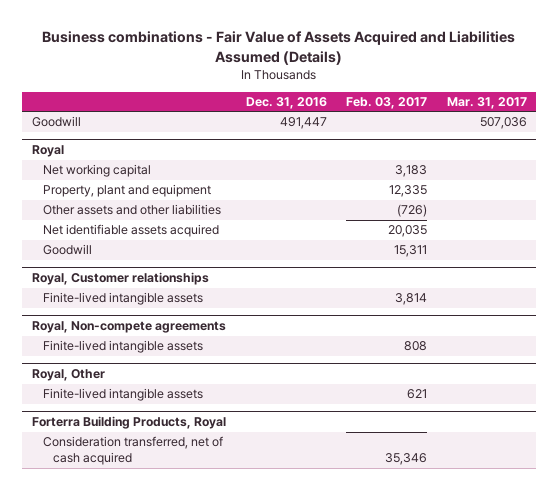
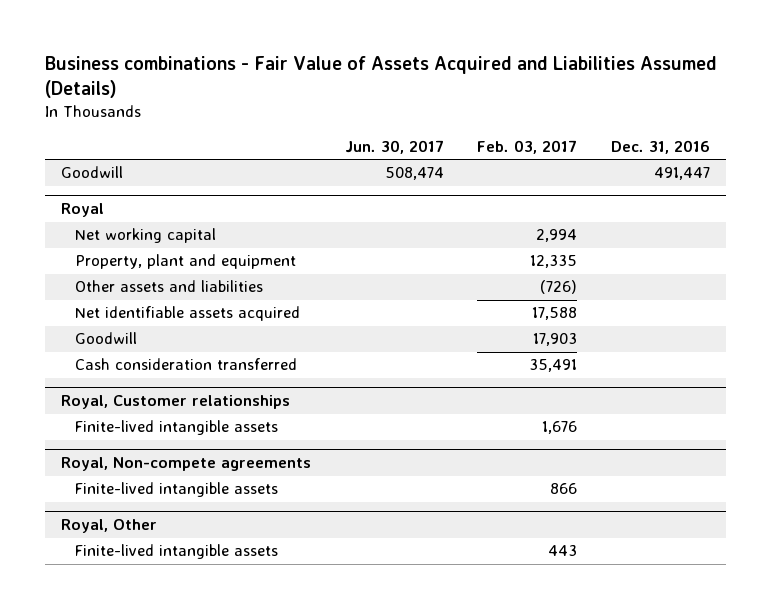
[446,97,527,110] Mar. 31, 2017 -> none
none -> [344,140,444,155] Jun. 30, 2017
[395,165,428,178] 3,183 -> [536,229,578,243] 2,994
[42,204,221,216] Other assets and other liabilities -> [74,280,263,293] Other assets and liabilities
[388,225,428,238] 20,035 -> [532,307,578,321] 17,588
[394,245,428,258] 15,311 -> [533,333,578,347] 17,903
none -> [74,358,297,371] Cash consideration transferred
[395,293,428,306] 3,814 -> [542,421,578,435] 1,676
[404,341,428,352] 808 -> [550,483,578,495] 866
[32,416,227,430] Forterra Building Products, Royal -> none
[42,436,223,466] Consideration transferred, net of cash acquired -> none
[407,389,428,400] 621 -> [548,545,578,557] 443

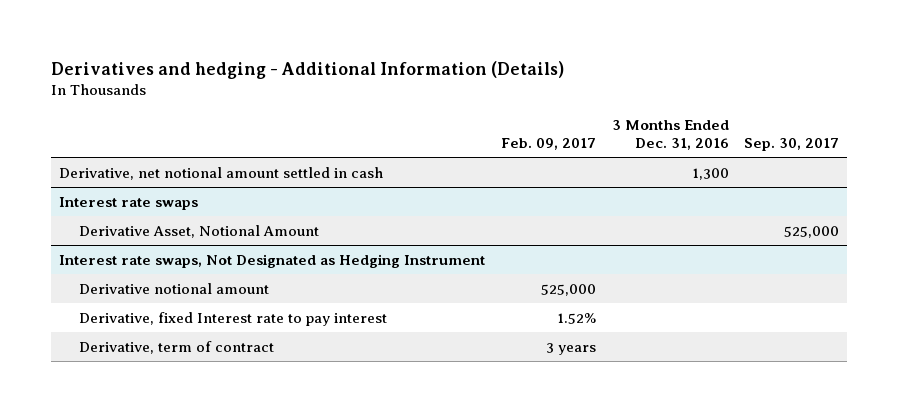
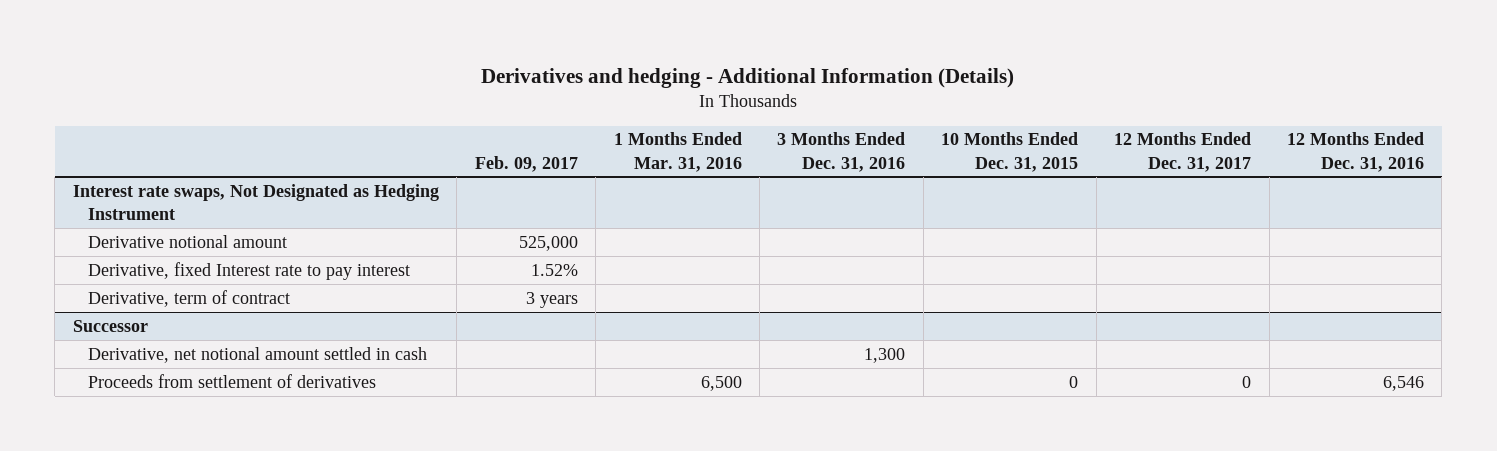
[744,137,840,151] Sep. 30, 2017 -> none
none -> [613,132,742,172] 1 Months Ended Mar. 31, 2016
none -> [941,132,1079,172] 10 Months Ended Dec. 31, 2015
none -> [1114,132,1252,172] 12 Months Ended Dec. 31, 2017
none -> [1286,132,1424,172] 12 Months Ended Dec. 31, 2016
[59,166,384,180] Derivative, net notional amount settled in cash -> none
[59,196,199,210] Interest rate swaps -> none
[78,224,319,238] Derivative Asset, Notional Amount -> none
none -> [72,319,148,332] Successor
none -> [88,346,428,363] Derivative, net notional amount settled in cash
none -> [88,373,377,388] Proceeds from settlement of derivatives

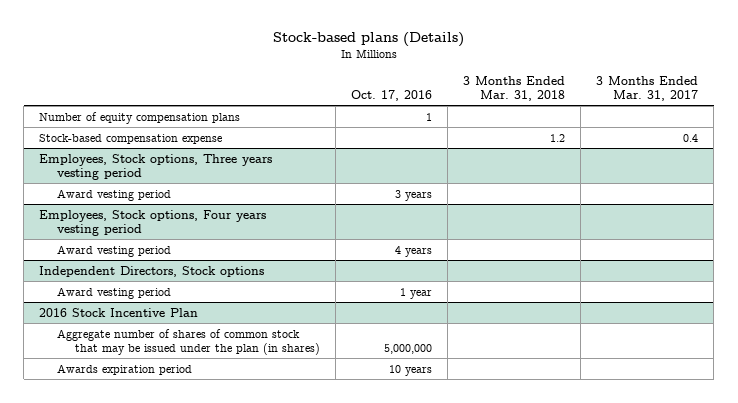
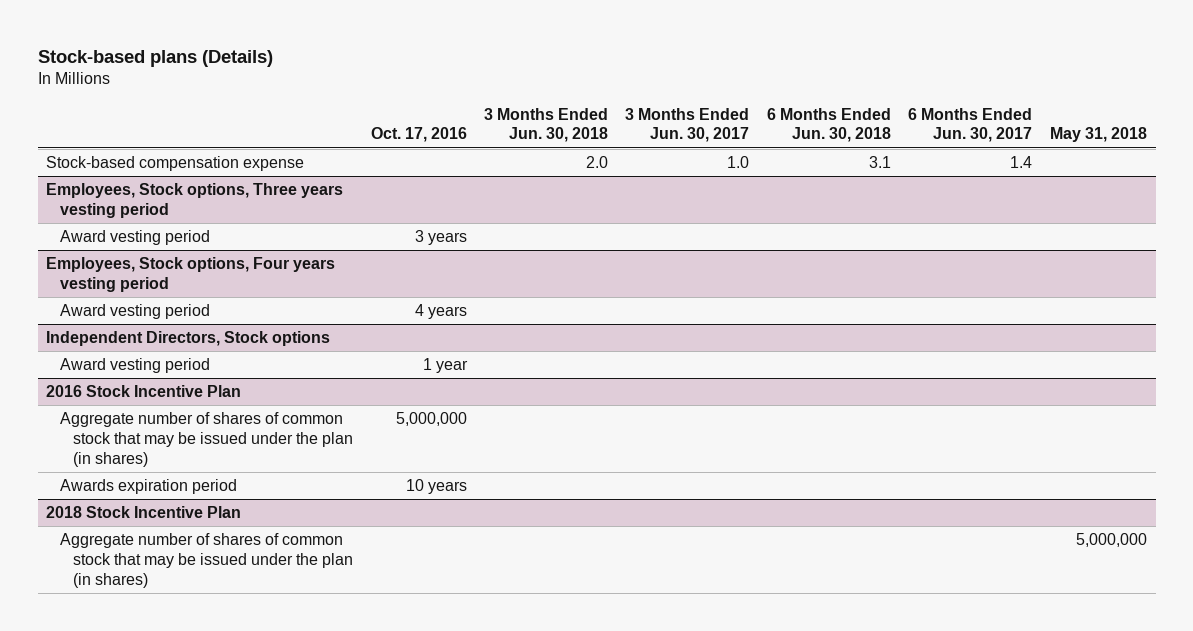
[463,75,566,101] 3 Months Ended Mar. 31, 2018 -> none
[596,75,699,101] 3 Months Ended Mar. 31, 2017 -> none
none -> [484,107,609,143] 3 Months Ended Jun. 30, 2018
none -> [625,107,750,143] 3 Months Ended Jun. 30, 2017
none -> [766,107,891,143] 6 Months Ended Jun. 30, 2018
none -> [908,107,1033,143] 6 Months Ended Jun. 30, 2017
none -> [1049,127,1147,143] May 31, 2018
[39,111,241,124] Number of equity compensation plans -> none
none -> [46,506,242,519] 2018 Stock Incentive Plan
none -> [59,533,354,588] Aggregate number of shares of common stock that may be issued under the plan (in shares)

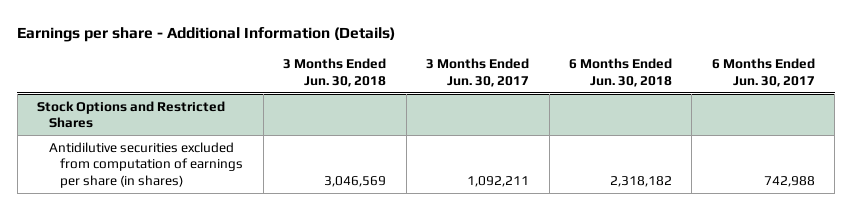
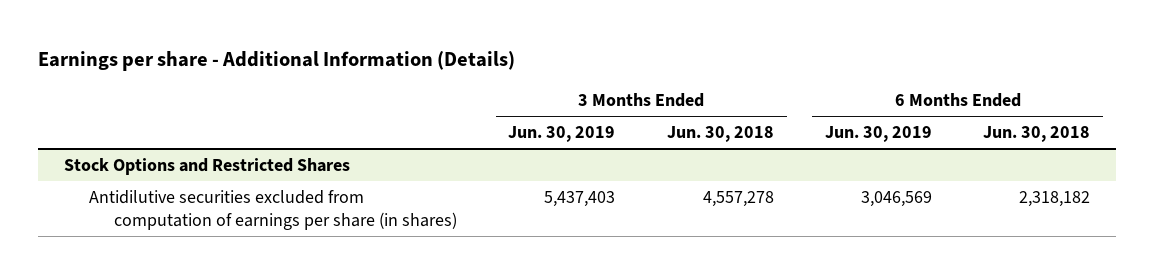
[426,58,530,88] 3 Months Ended Jun. 30, 2017 -> none
[711,58,815,88] 6 Months Ended Jun. 30, 2017 -> none
none -> [508,126,616,143] Jun. 30, 2019
none -> [824,126,932,143] Jun. 30, 2019
[324,176,387,188] 3,046,569 -> [702,190,774,207] 4,557,278

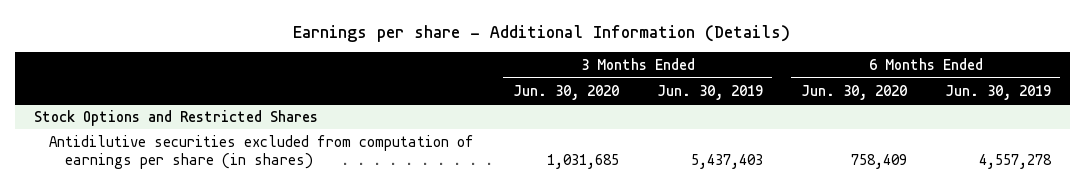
[666,126,774,143] Jun. 30, 2018 -> none
[983,126,1091,143] Jun. 30, 2018 -> none
none -> [512,84,619,100] Jun. 30, 2020
none -> [800,84,907,100] Jun. 30, 2020
[860,190,932,207] 3,046,569 -> [978,154,1052,170] 4,557,278

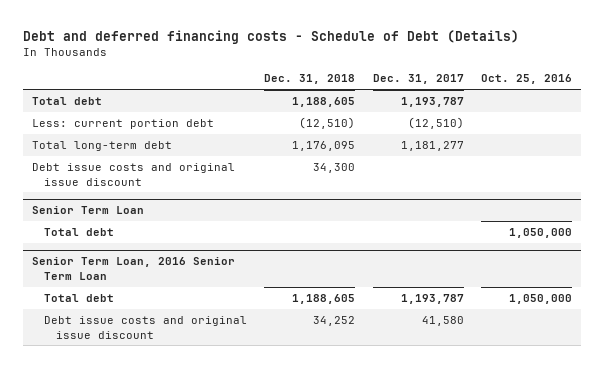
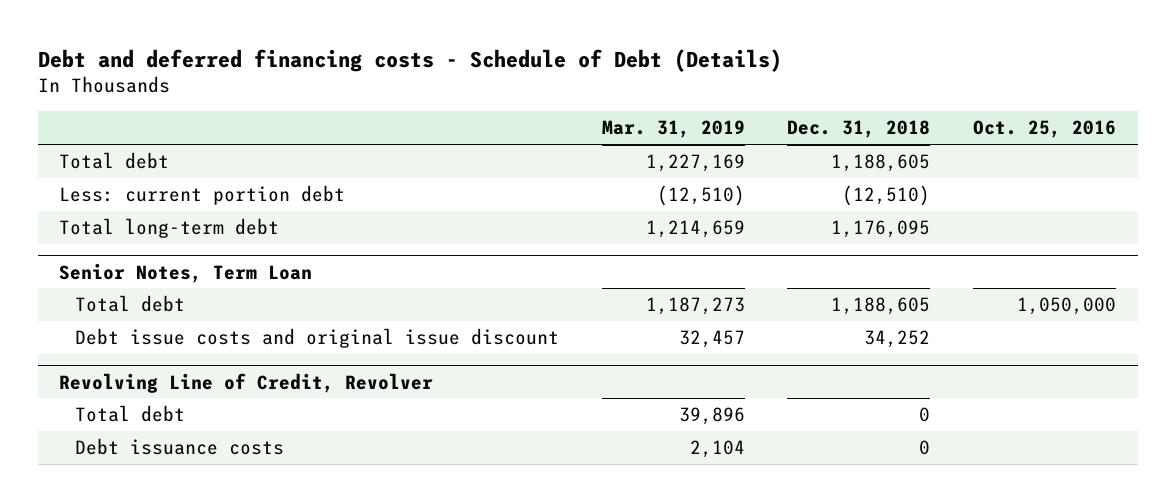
[372,74,464,85] Dec. 31, 2017 -> none
none -> [601,120,745,139] Mar. 31, 2019
[32,163,236,186] Debt issue costs and original issue discount -> none
[44,228,115,237] Total debt -> none
[32,257,236,280] Senior Term Loan, 2016 Senior Term Loan -> none
[32,206,145,215] Senior Term Loan -> [58,262,312,283] Senior Notes, Term Loan
none -> [58,372,433,393] Revolving Line of Credit, Revolver
none -> [74,405,185,423] Total debt
none -> [74,438,284,456] Debt issuance costs

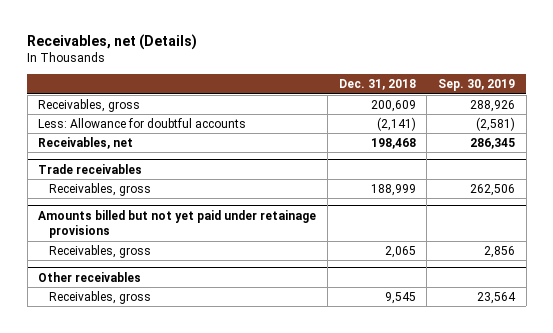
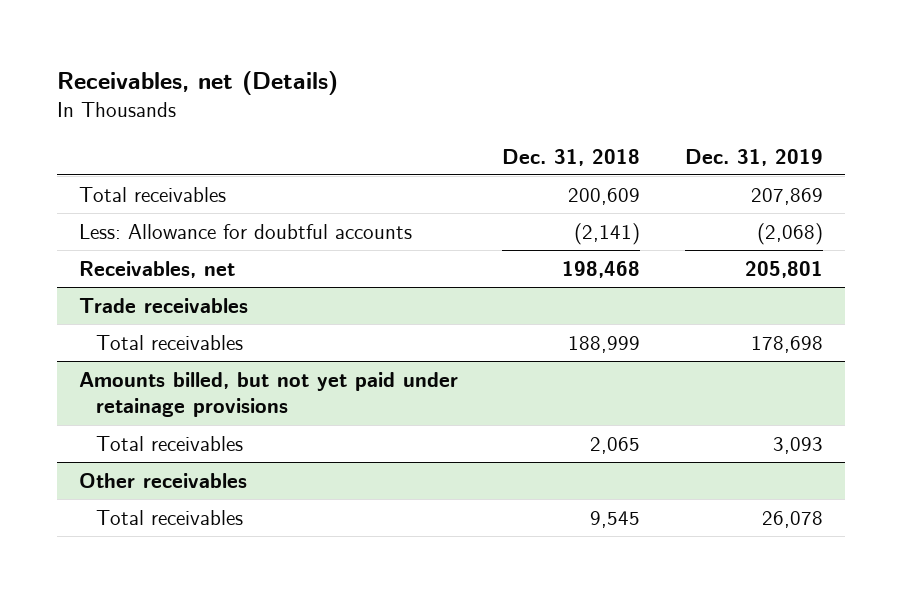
[437,79,515,92] Sep. 30, 2019 -> none
none -> [684,148,823,166] Dec. 31, 2019
[38,98,141,112] Receivables, gross -> [79,186,227,202] Total receivables
[48,182,151,196] Receivables, gross -> [96,334,244,350] Total receivables
[38,209,317,239] Amounts billed but not yet paid under retainage provisions -> [79,371,459,418] Amounts billed, but not yet paid under retainage provisions
[48,244,151,258] Receivables, gross -> [96,435,244,451] Total receivables
[48,290,151,304] Receivables, gross -> [96,509,244,525] Total receivables

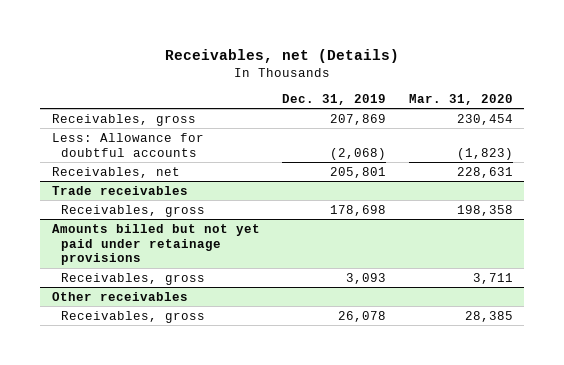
[502,148,641,166] Dec. 31, 2018 -> none
none -> [408,93,513,105] Mar. 31, 2020
[79,186,227,202] Total receivables -> [51,113,196,126] Receivables, gross
[96,334,244,350] Total receivables -> [61,204,206,217] Receivables, gross
[79,371,459,418] Amounts billed, but not yet paid under retainage provisions -> [51,223,260,266] Amounts billed but not yet paid under retainage provisions
[96,435,244,451] Total receivables -> [61,272,206,285] Receivables, gross
[96,509,244,525] Total receivables -> [61,310,206,323] Receivables, gross

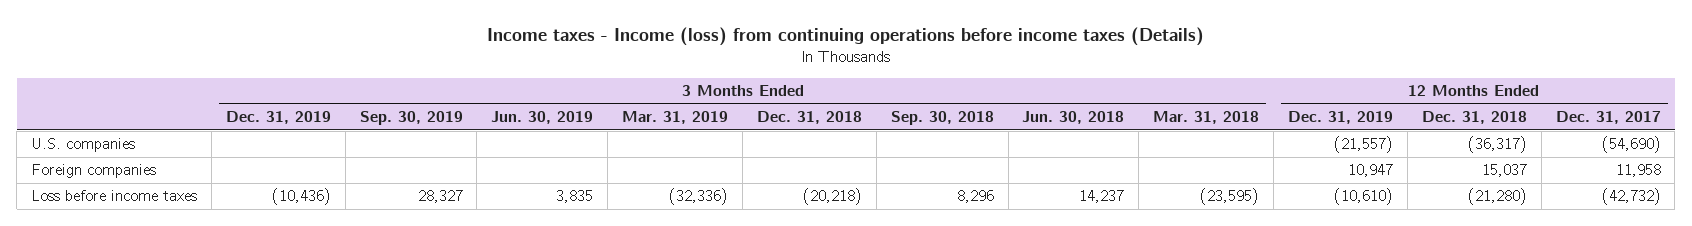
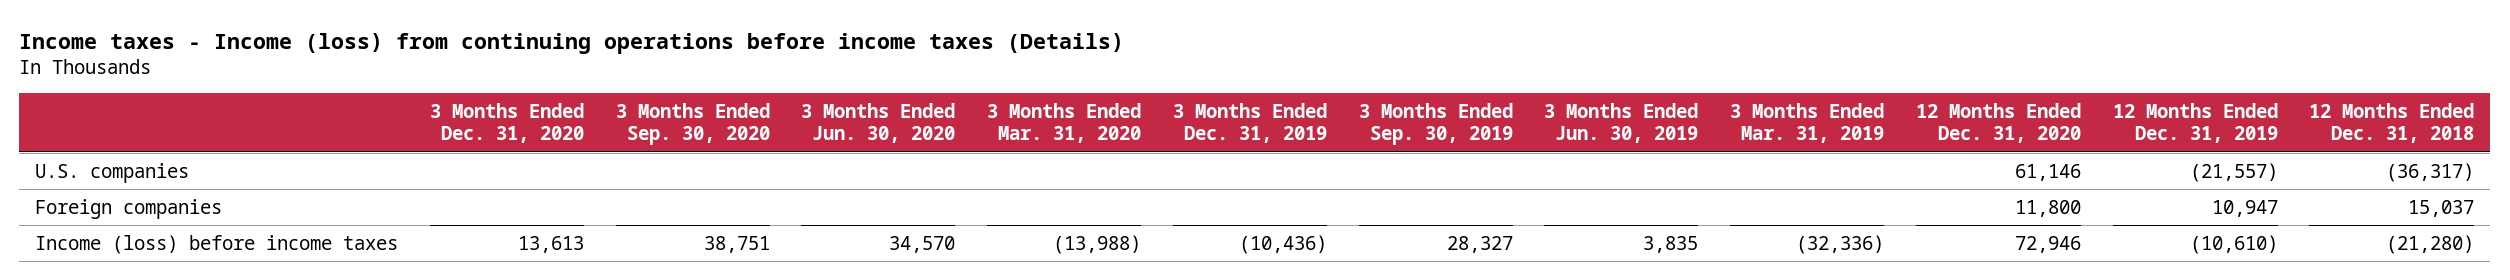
[756,111,862,125] Dec. 31, 2018 -> none
[890,111,994,126] Sep. 30, 2018 -> none
[1022,111,1125,125] Jun. 30, 2018 -> none
[1153,111,1260,125] Mar. 31, 2018 -> none
[1555,111,1661,125] Dec. 31, 2017 -> none
none -> [429,102,584,144] 3 Months Ended Dec. 31, 2020
none -> [615,102,770,146] 3 Months Ended Sep. 30, 2020
none -> [801,102,956,144] 3 Months Ended Jun. 30, 2020
none -> [987,102,1142,144] 3 Months Ended Mar. 31, 2020
none -> [1915,102,2081,144] 12 Months Ended Dec. 31, 2020
[31,190,198,202] Loss before income taxes -> [35,235,399,255] Income (loss) before income taxes

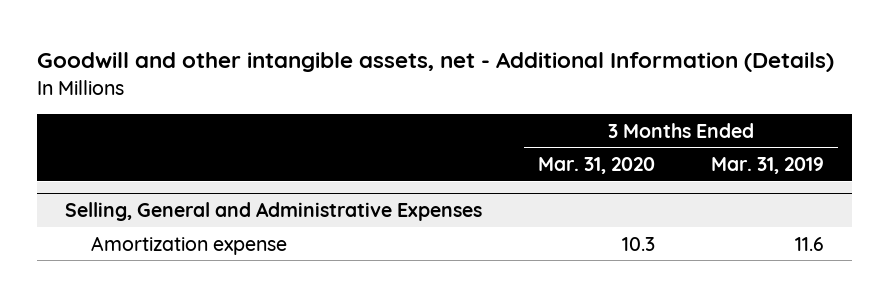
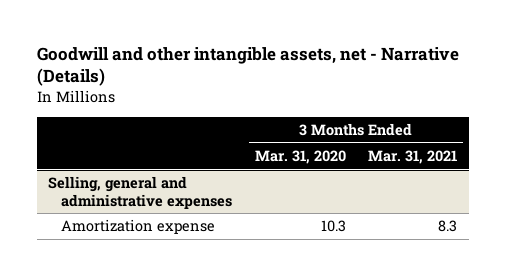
[37,51,835,72] Goodwill and other intangible assets, net - Additional Information (Details) -> [36,46,459,87] Goodwill and other intangible assets, net - Narrative (Details)
[711,156,825,174] Mar. 31, 2019 -> none
none -> [368,149,458,164] Mar. 31, 2021
[65,202,483,222] Selling, General and Administrative Expenses -> [48,176,232,209] Selling, general and administrative expenses

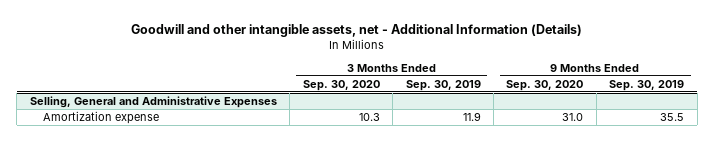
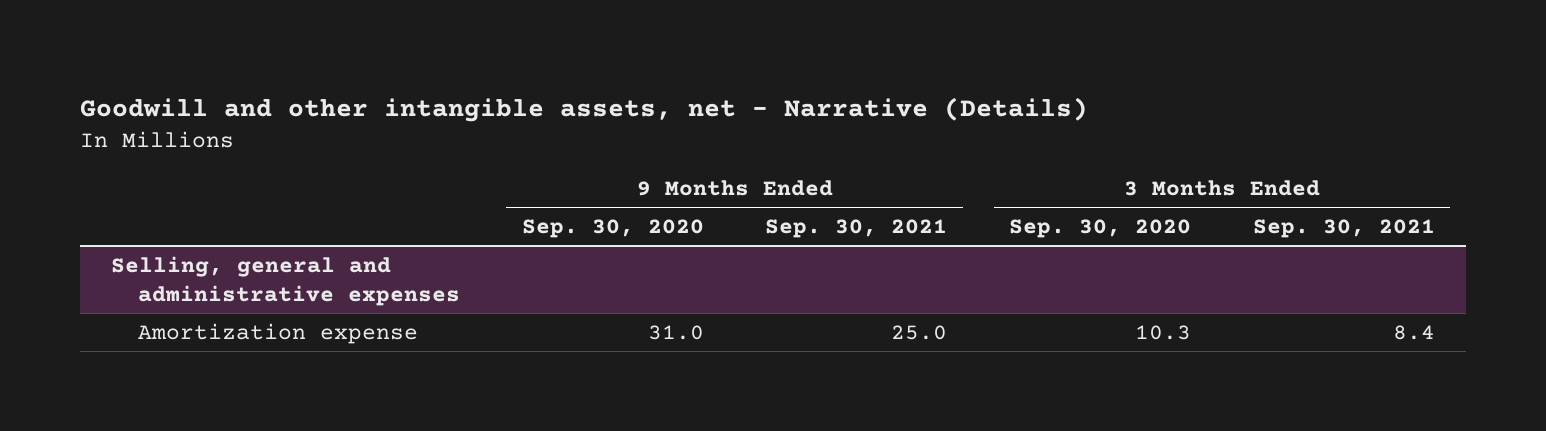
[131,23,583,37] Goodwill and other intangible assets, net - Additional Information (Details) -> [80,96,1089,122] Goodwill and other intangible assets, net - Narrative (Details)
[405,79,481,91] Sep. 30, 2019 -> none
[609,79,685,91] Sep. 30, 2019 -> none
none -> [765,219,948,239] Sep. 30, 2021
none -> [1253,219,1436,239] Sep. 30, 2021
[29,96,277,109] Selling, General and Administrative Expenses -> [111,255,460,306] Selling, general and administrative expenses

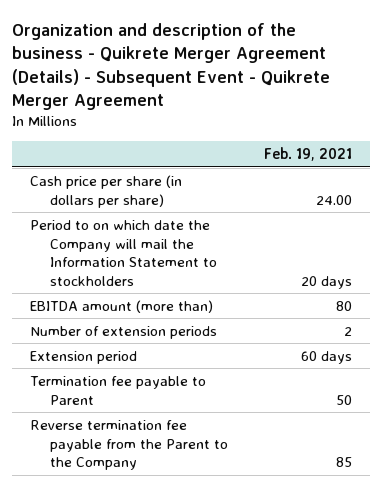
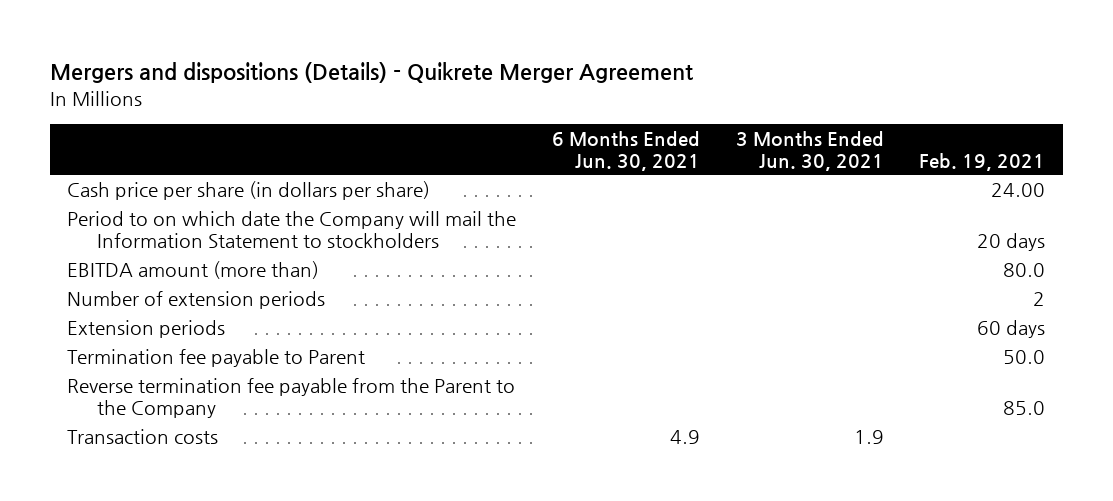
[12,22,331,110] Organization and description of the business - Quikrete Merger Agreement (Details) - Subsequent Event - Quikrete Merger Agreement -> [49,62,693,84] Mergers and dispositions (Details) - Quikrete Merger Agreement
none -> [551,130,700,171] 6 Months Ended Jun. 30, 2021
none -> [735,130,884,171] 3 Months Ended Jun. 30, 2021
[335,300,352,311] 80 -> [1003,263,1046,278] 80.0
[30,350,138,364] Extension period -> [67,320,226,339] Extension periods
[335,394,352,405] 50 -> [1003,350,1046,365] 50.0
[335,457,352,468] 85 -> [1003,400,1046,415] 85.0
none -> [67,429,219,445] Transaction costs

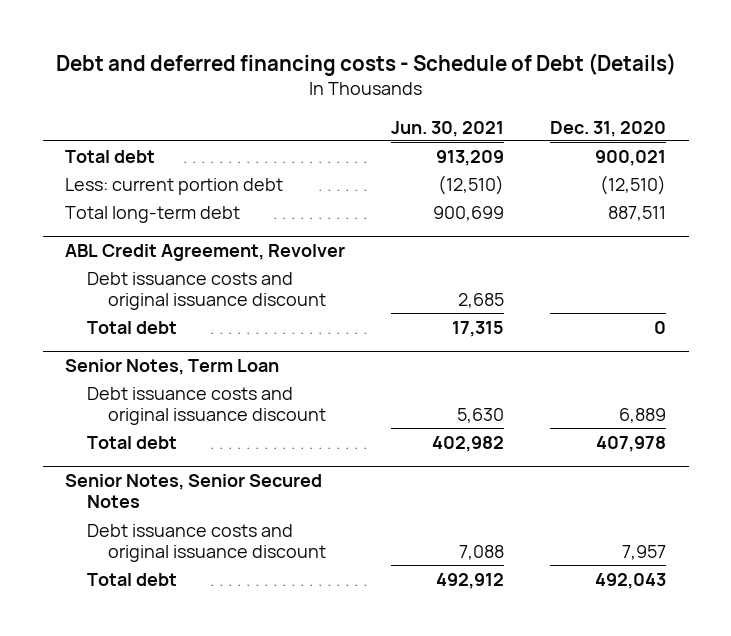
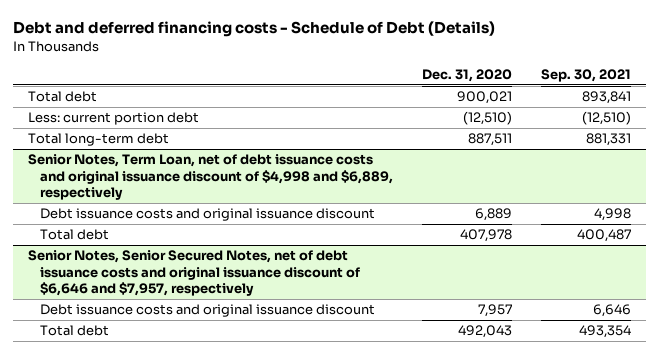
[391,120,505,137] Jun. 30, 2021 -> none
none -> [541,68,632,82] Sep. 30, 2021
[65,244,346,262] ABL Credit Agreement, Revolver -> none
[86,271,327,310] Debt issuance costs and original issuance discount -> none
[86,320,177,334] Total debt -> none
[65,359,280,376] Senior Notes, Term Loan -> none
none -> [27,154,394,200] Senior Notes, Term Loan, net of debt issuance costs and original issuance discount of $4,998 and $6,889, respectively
[65,474,323,509] Senior Notes, Senior Secured Notes -> none
none -> [27,250,361,296] Senior Notes, Senior Secured Notes, net of debt issuance costs and original issuance discount of $6,646 and $7,957, respectively

